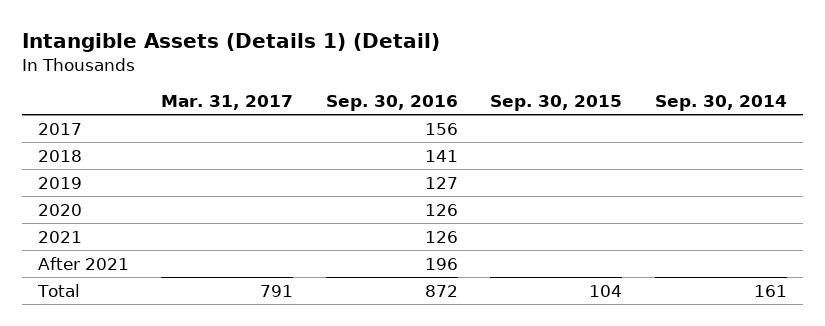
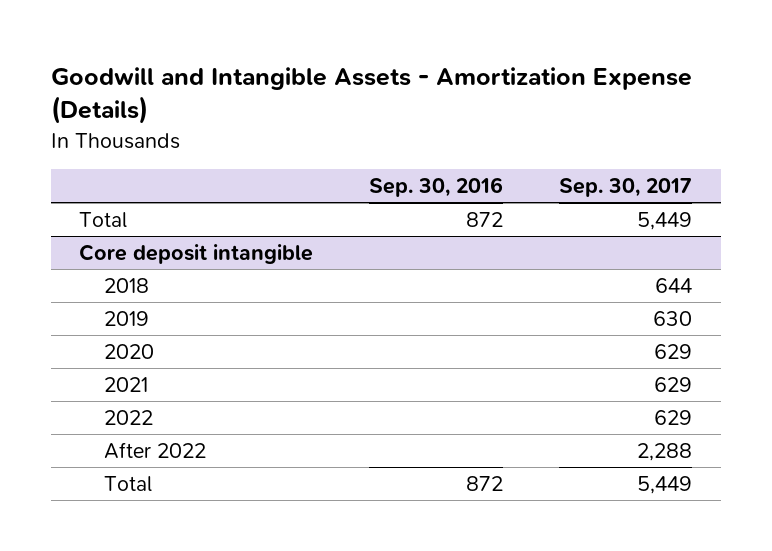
[21,32,440,52] Intangible Assets (Details 1) (Detail) -> [51,66,693,125] Goodwill and Intangible Assets - Amortization Expense (Details)
[161,95,294,111] Mar. 31, 2017 -> none
[490,95,623,112] Sep. 30, 2015 -> none
[654,95,787,112] Sep. 30, 2014 -> none
none -> [559,178,693,198] Sep. 30, 2017
[38,122,83,135] 2017 -> none
[38,149,83,162] 2018 -> none
[38,176,83,189] 2019 -> none
[38,203,83,216] 2020 -> none
[38,230,83,243] 2021 -> none
[38,256,130,270] After 2021 -> none
none -> [79,243,314,264] Core deposit intangible
none -> [104,277,150,293] 2018
none -> [104,310,150,326] 2019
none -> [104,343,155,359] 2020
none -> [104,376,149,392] 2021
none -> [104,409,154,425] 2022
none -> [104,441,207,459] After 2022
none -> [104,475,153,492] Total

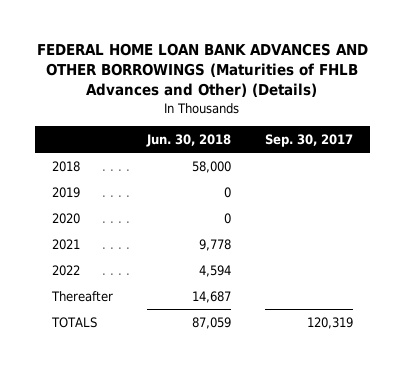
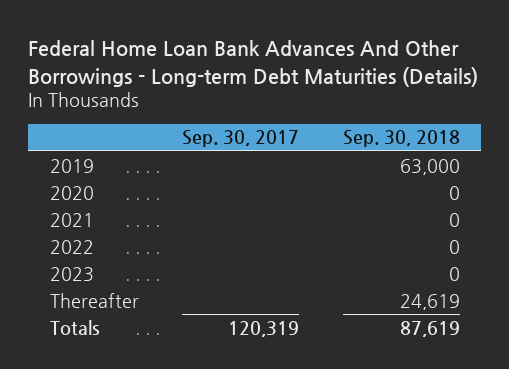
[37,42,369,98] FEDERAL HOME LOAN BANK ADVANCES AND OTHER BORROWINGS (Maturities of FHLB Advances and Other) (Details) -> [28,40,479,87] Federal Home Loan Bank Advances And Other Borrowings - Long-term Debt Maturities (Details)
[145,133,231,147] Jun. 30, 2018 -> none
none -> [342,130,460,148] Sep. 30, 2018
[51,160,80,172] 2018 -> none
none -> [49,266,94,282] 2023
[50,316,97,328] TOTALS -> [49,319,100,335] Totals

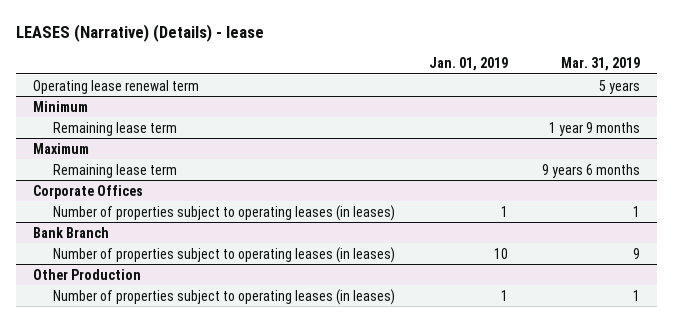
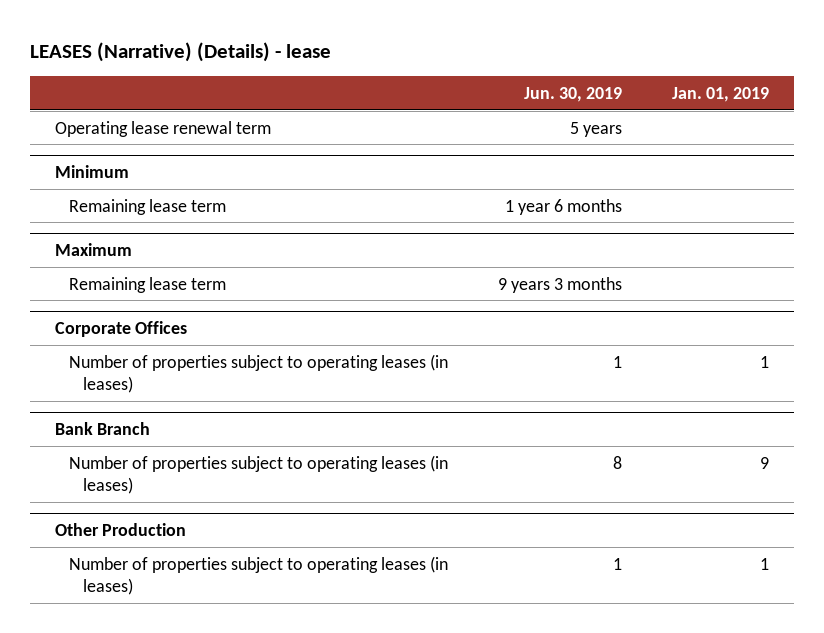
[560,56,640,71] Mar. 31, 2019 -> none
none -> [524,86,623,102] Jun. 30, 2019
[493,247,508,259] 10 -> [759,456,769,469] 9

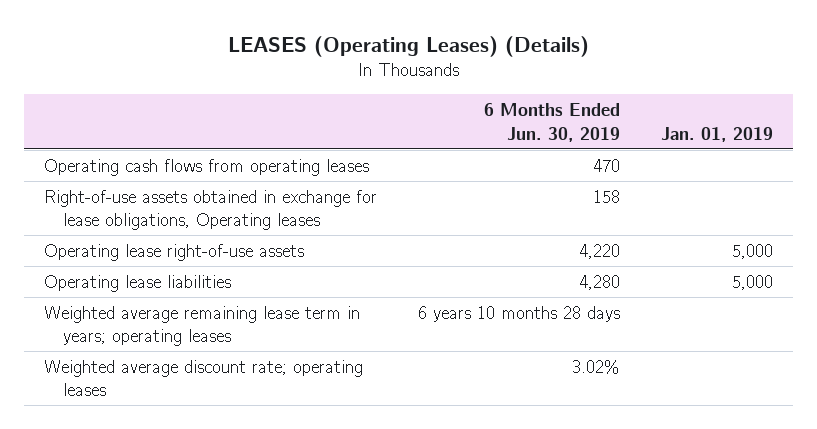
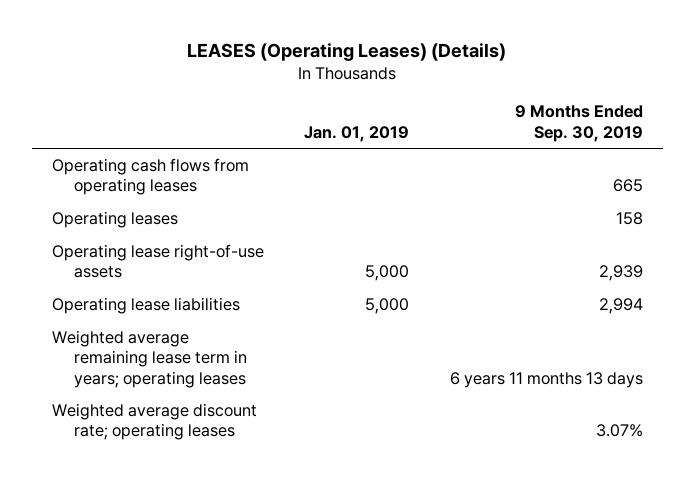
[484,103,621,142] 6 Months Ended Jun. 30, 2019 -> none
none -> [514,105,643,142] 9 Months Ended Sep. 30, 2019
[44,189,378,231] Right-of-use assets obtained in exchange for lease obligations, Operating leases -> [51,211,178,229] Operating leases

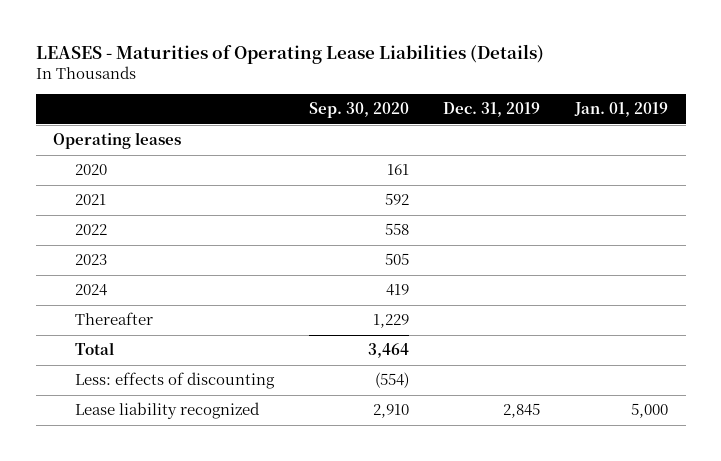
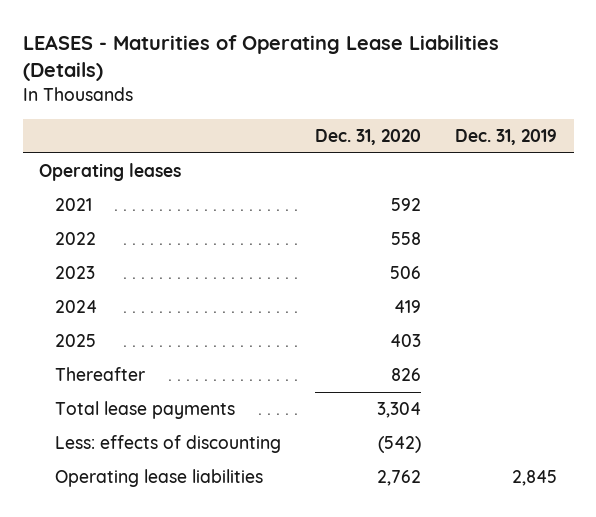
[308,102,409,119] Sep. 30, 2020 -> none
[574,102,669,118] Jan. 01, 2019 -> none
none -> [315,128,422,145] Dec. 31, 2020
[74,164,107,176] 2020 -> none
none -> [55,334,97,348] 2025
[74,342,114,356] Total -> [55,401,236,420] Total lease payments
[74,402,260,420] Lease liability recognized -> [55,469,264,488] Operating lease liabilities

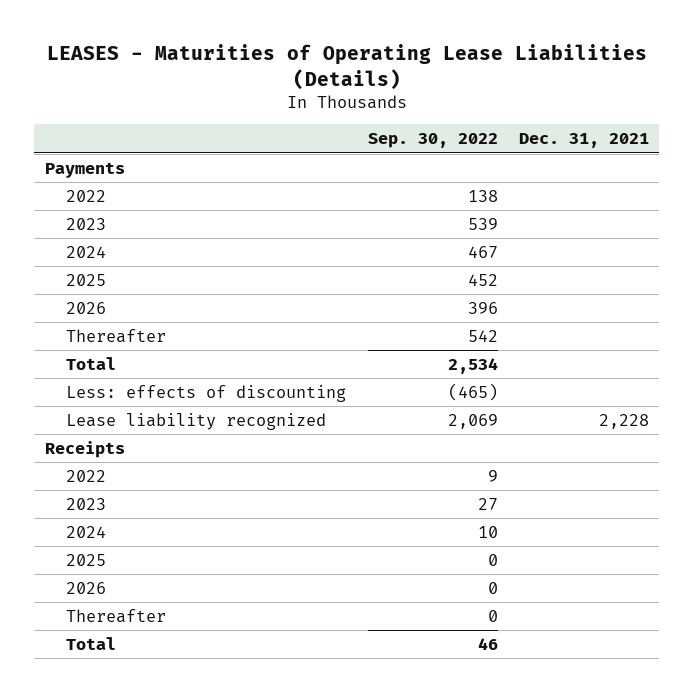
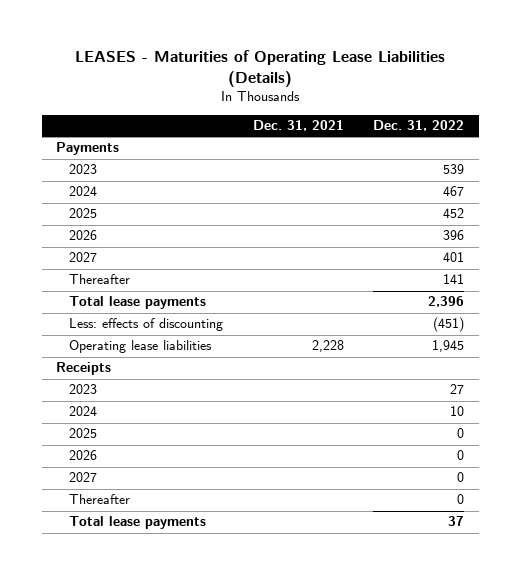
[367,133,498,149] Sep. 30, 2022 -> none
none -> [372,120,464,132] Dec. 31, 2022
[66,189,107,202] 2022 -> none
none -> [69,252,98,263] 2027
[66,356,117,370] Total -> [69,296,207,310] Total lease payments
[66,412,327,430] Lease liability recognized -> [69,340,213,354] Operating lease liabilities
[66,469,107,482] 2022 -> none
none -> [69,472,98,483] 2027
[66,636,117,650] Total -> [69,516,207,530] Total lease payments

